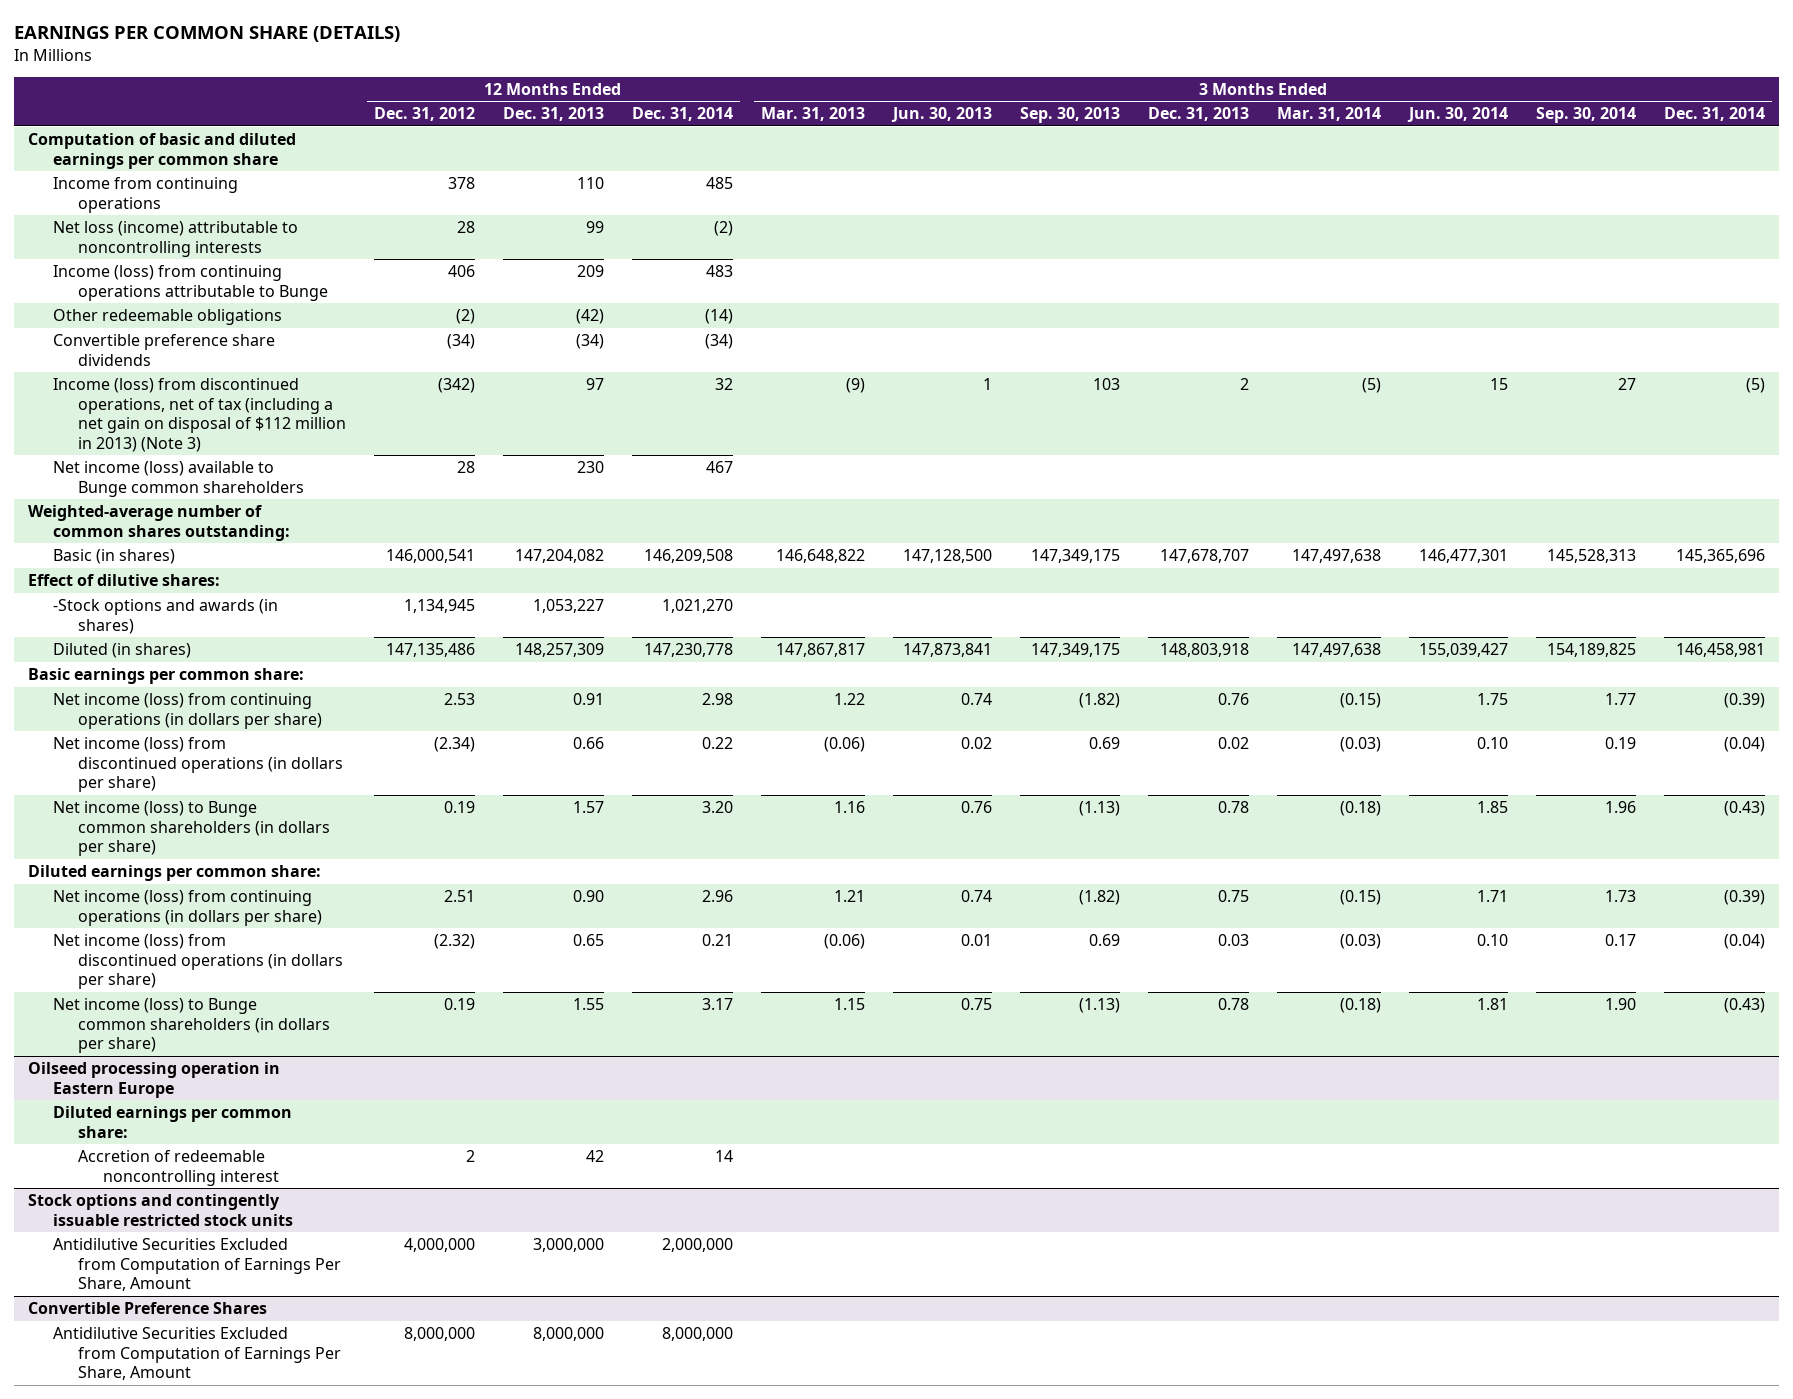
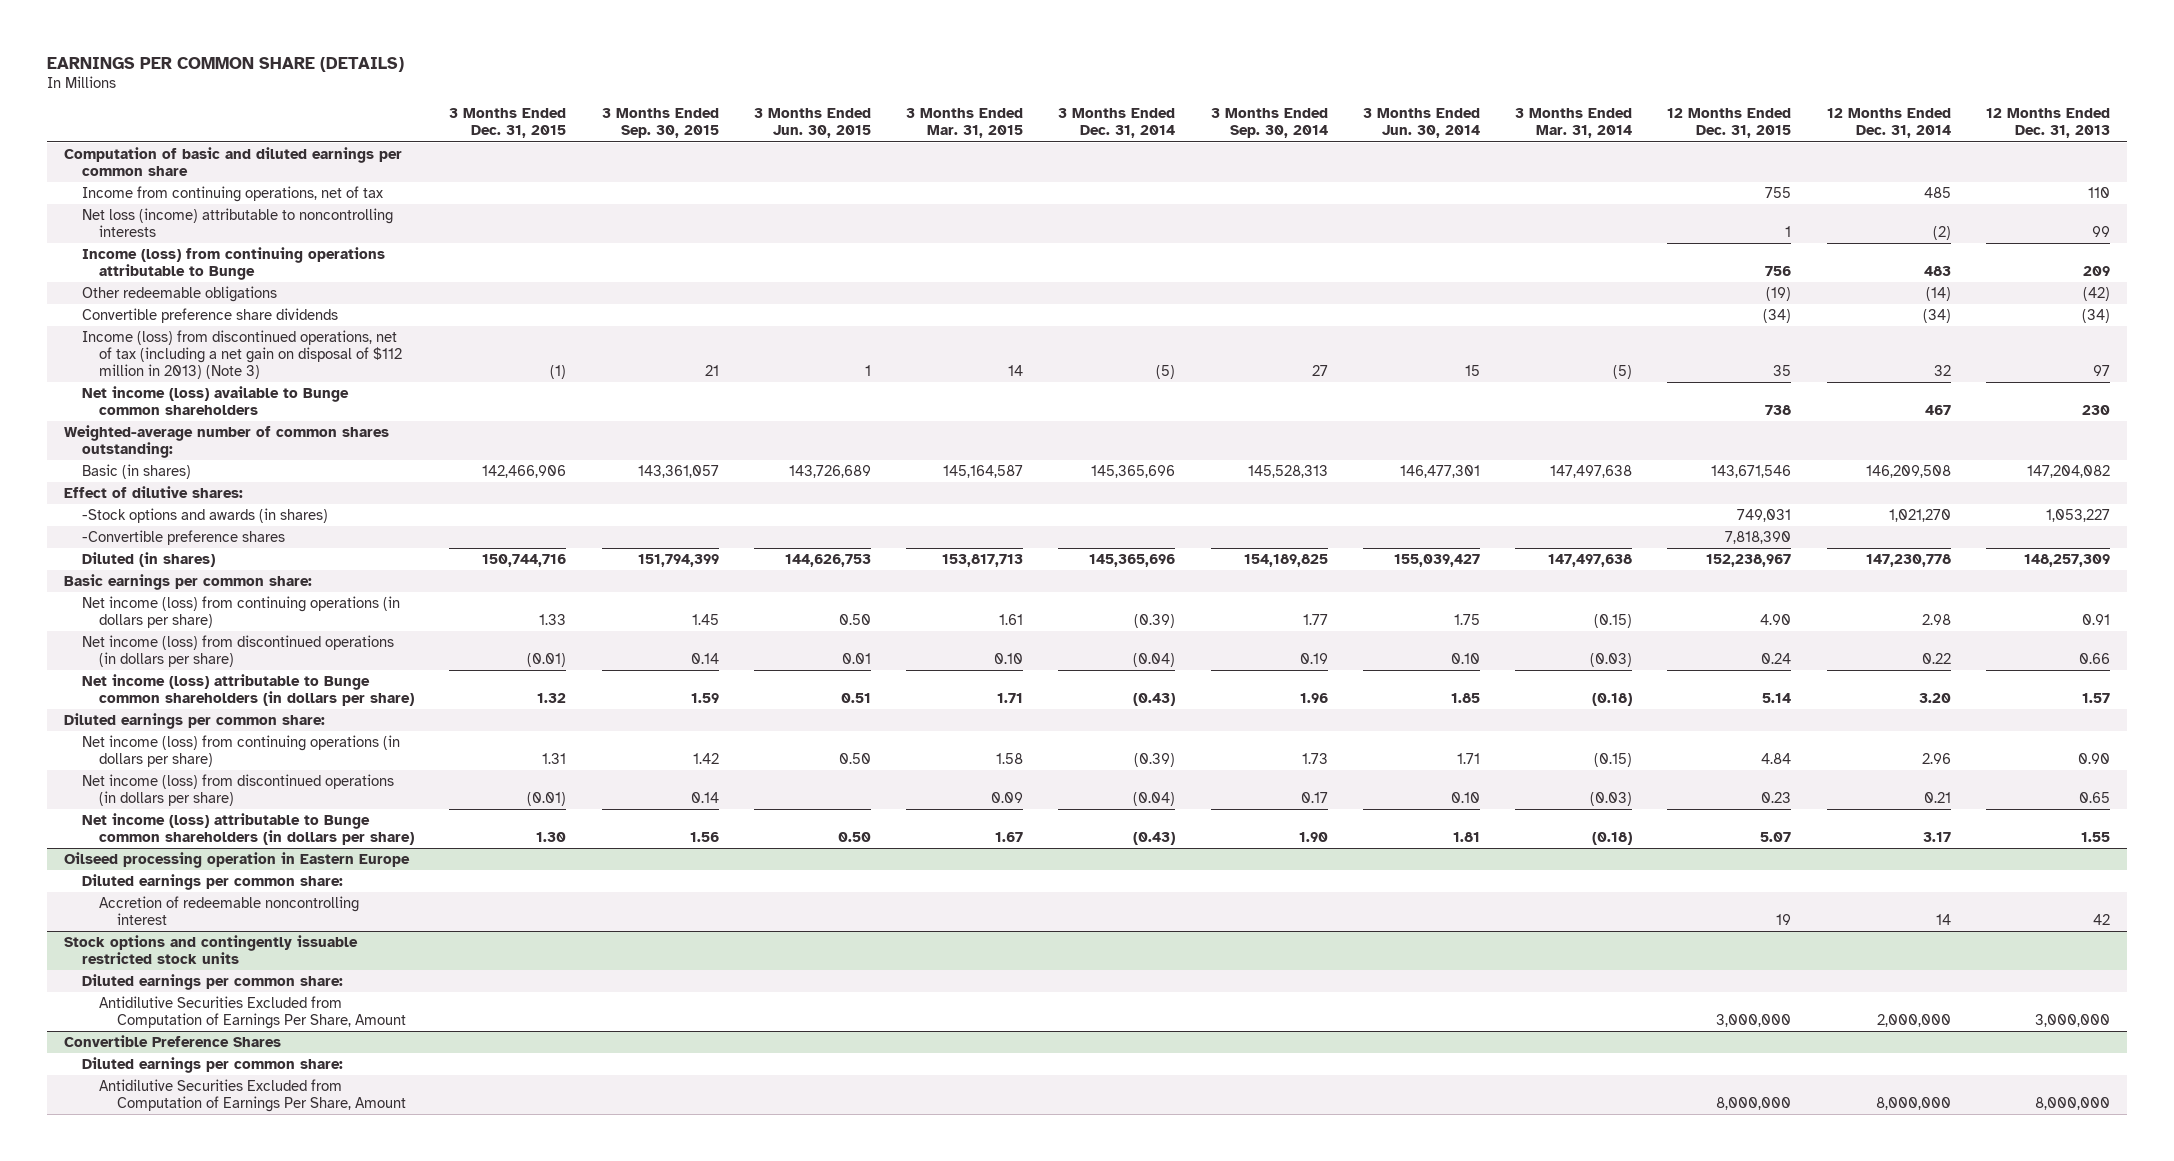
[374,107,476,122] Dec. 31, 2012 -> none
[760,107,865,122] Mar. 31, 2013 -> none
[890,107,992,123] Jun. 30, 2013 -> none
[1019,107,1120,124] Sep. 30, 2013 -> none
[1147,107,1249,122] Dec. 31, 2013 -> none
none -> [449,108,567,139] 3 Months Ended Dec. 31, 2015
none -> [601,108,719,139] 3 Months Ended Sep. 30, 2015
none -> [753,108,871,139] 3 Months Ended Jun. 30, 2015
none -> [906,108,1024,139] 3 Months Ended Mar. 31, 2015
none -> [1667,108,1792,139] 12 Months Ended Dec. 31, 2015
[52,177,238,213] Income from continuing operations -> [81,186,383,203] Income from continuing operations, net of tax
none -> [81,530,285,546] -Convertible preference shares
[1675,643,1765,658] 146,458,981 -> [1089,554,1176,568] 145,365,696
[52,801,331,857] Net income (loss) to Bunge common shareholders (in dollars per share) -> [81,674,415,706] Net income (loss) attributable to Bunge common shareholders (in dollars per share)
[52,998,331,1054] Net income (loss) to Bunge common shareholders (in dollars per share) -> [81,813,415,845] Net income (loss) attributable to Bunge common shareholders (in dollars per share)
none -> [81,974,343,991] Diluted earnings per common share:
none -> [81,1057,343,1074] Diluted earnings per common share:

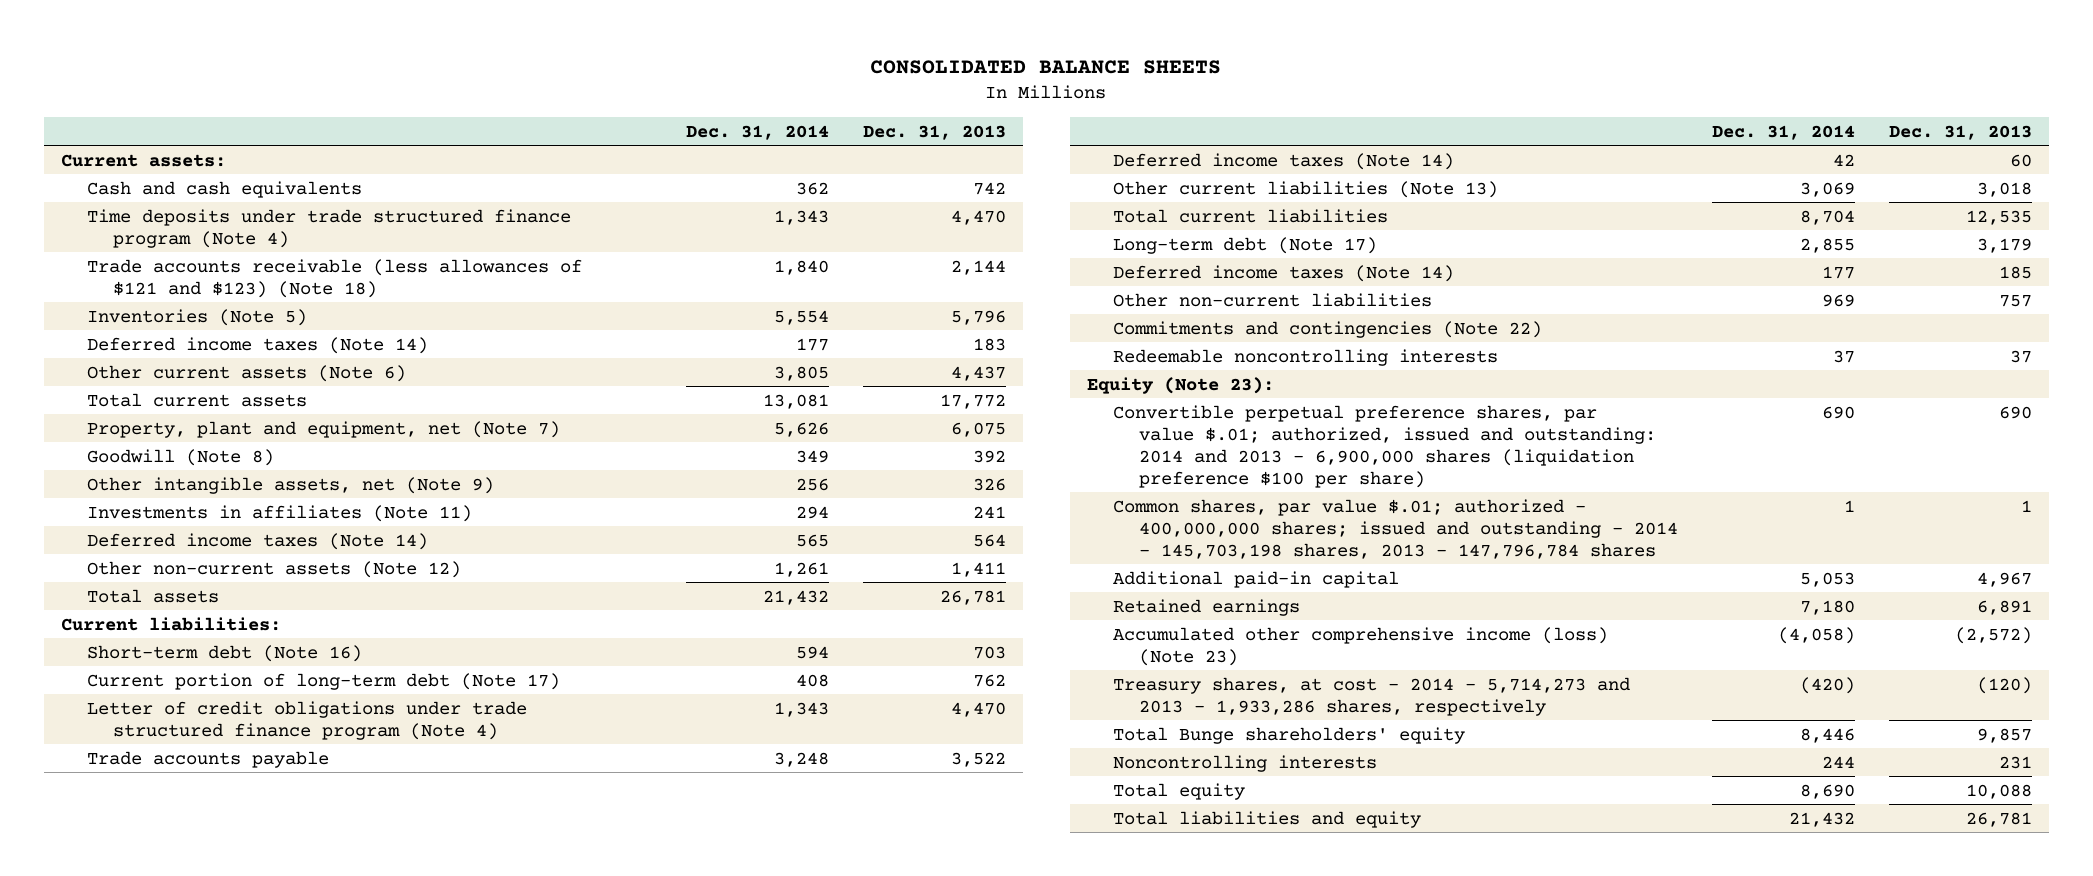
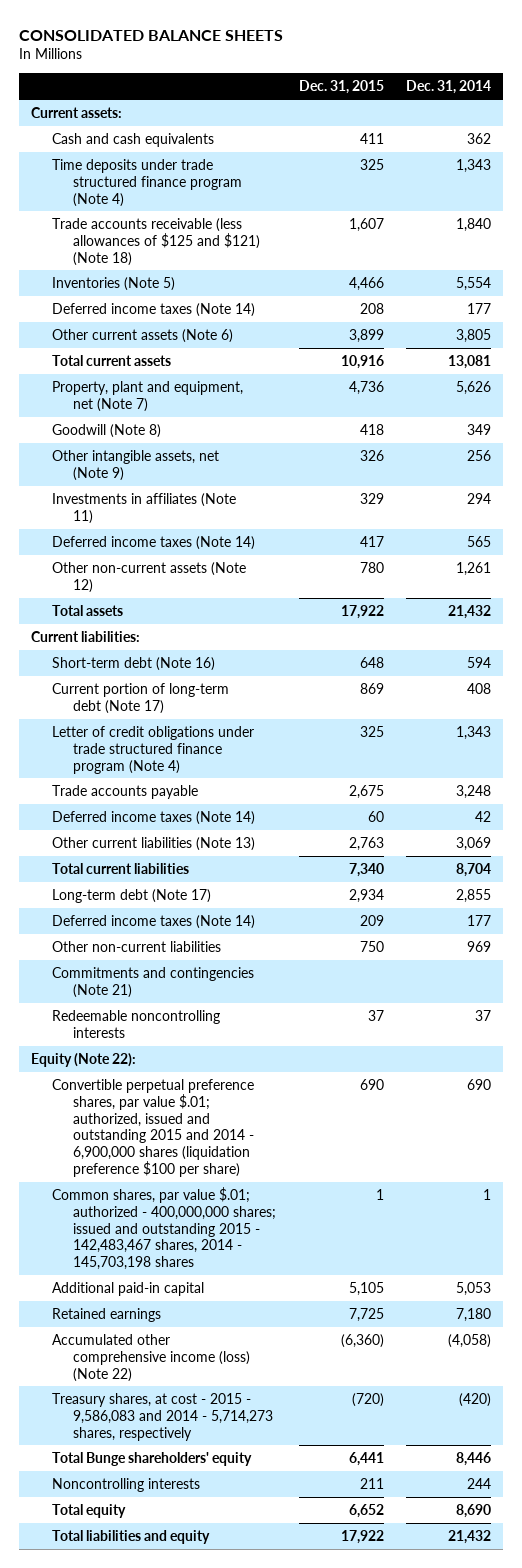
[862,124,1006,140] Dec. 31, 2013 -> none
none -> [298,80,384,95] Dec. 31, 2015
[86,258,582,298] Trade accounts receivable (less allowances of $121 and $123) (Note 18) -> [51,217,261,266] Trade accounts receivable (less allowances of $125 and $121) (Note 18)
[1112,320,1542,338] Commitments and contingencies (Note 22) -> [51,966,254,998] Commitments and contingencies (Note 21)
[1086,376,1274,394] Equity (Note 23): -> [30,1052,136,1067] Equity (Note 22):
[1112,404,1657,488] Convertible perpetual preference shares, par value $.01; authorized, issued and outstanding: 2014 and 2013 - 6,900,000 shares (liquidation preference $100 per share) -> [51,1078,255,1177] Convertible perpetual preference shares, par value $.01; authorized, issued and outstanding 2015 and 2014 - 6,900,000 shares (liquidation preference $100 per share)
[1112,498,1679,559] Common shares, par value $.01; authorized - 400,000,000 shares; issued and outstanding - 2014 - 145,703,198 shares, 2013 - 147,796,784 shares -> [51,1186,277,1271] Common shares, par value $.01; authorized - 400,000,000 shares; issued and outstanding 2015 - 142,483,467 shares, 2014 - 145,703,198 shares
[1112,626,1608,666] Accumulated other comprehensive income (loss) (Note 23) -> [51,1333,251,1382] Accumulated other comprehensive income (loss) (Note 22)
[1112,676,1630,716] Treasury shares, at cost - 2014 - 5,714,273 and 2013 - 1,933,286 shares, respectively -> [51,1392,274,1441] Treasury shares, at cost - 2015 - 9,586,083 and 2014 - 5,714,273 shares, respectively

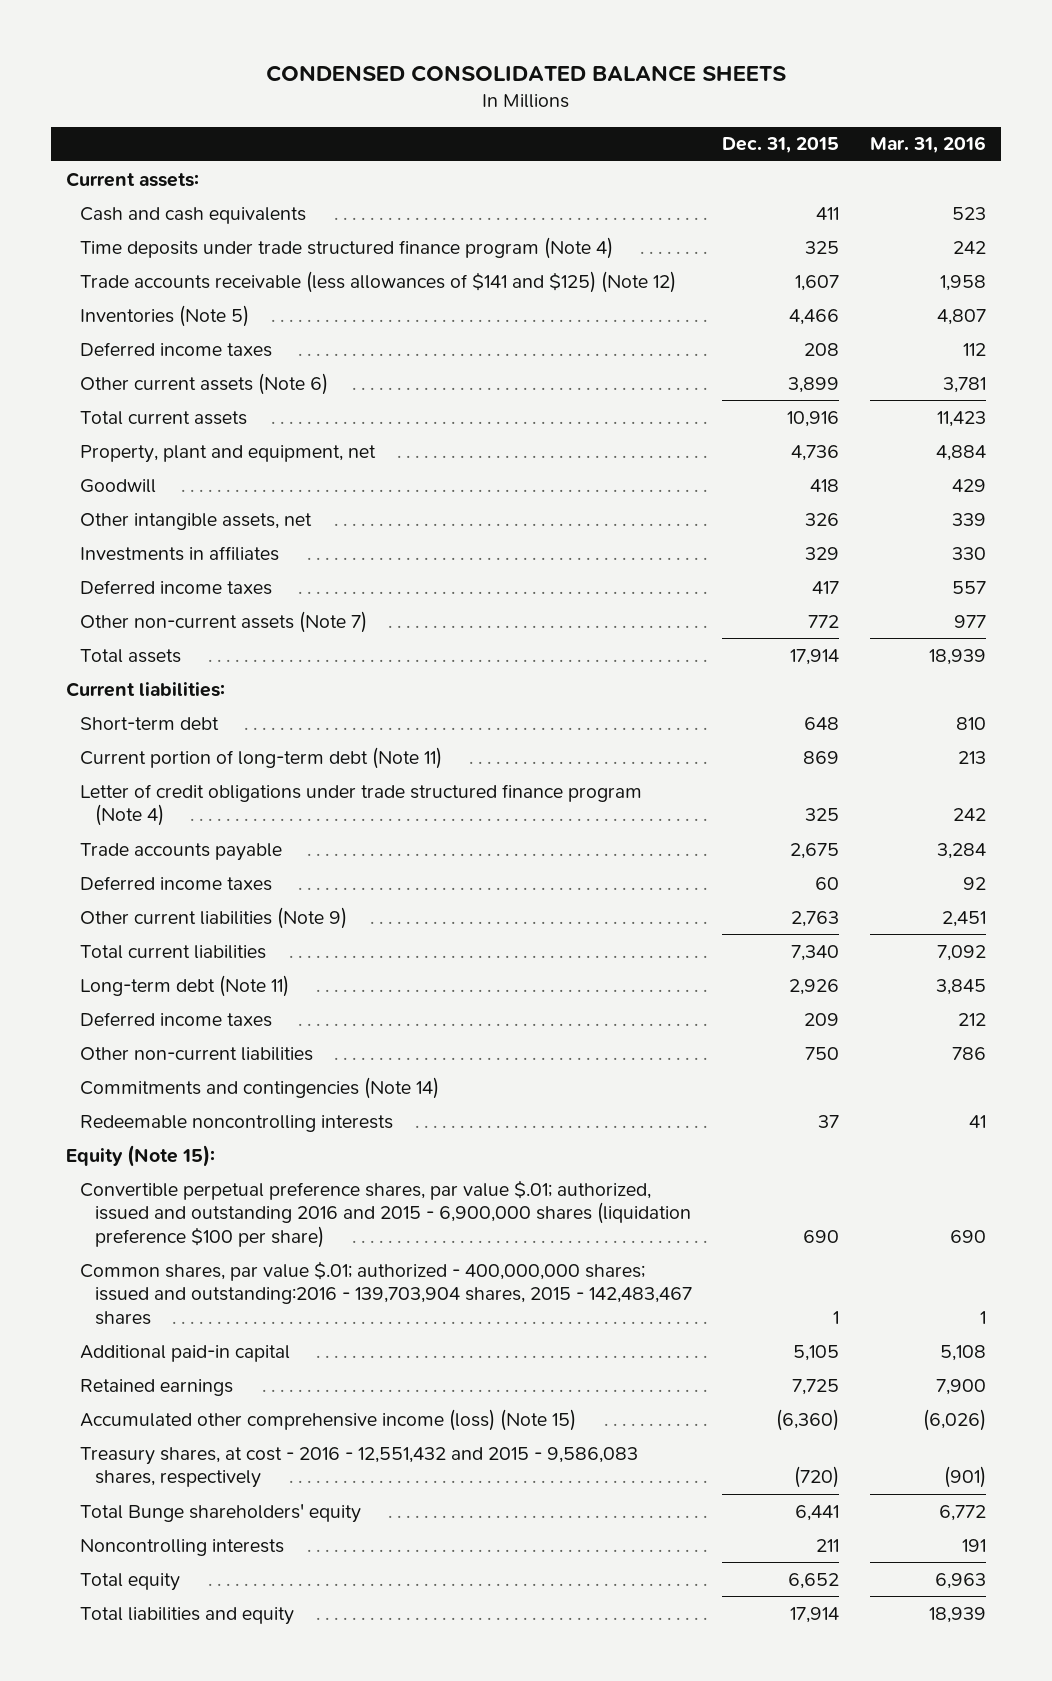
[19,29,284,41] CONSOLIDATED BALANCE SHEETS -> [265,65,786,83] CONDENSED CONSOLIDATED BALANCE SHEETS
[406,80,492,95] Dec. 31, 2014 -> none
none -> [869,136,986,154] Mar. 31, 2016
[51,217,261,266] Trade accounts receivable (less allowances of $125 and $121) (Note 18) -> [80,270,677,293] Trade accounts receivable (less allowances of $141 and $125) (Note 12)
[51,302,255,317] Deferred income taxes (Note 14) -> [80,341,273,357] Deferred income taxes
[51,380,243,412] Property, plant and equipment, net (Note 7) -> [80,444,377,463] Property, plant and equipment, net
[51,423,161,438] Goodwill (Note 8) -> [80,478,157,493] Goodwill
[51,449,219,481] Other intangible assets, net (Note 9) -> [80,512,313,530] Other intangible assets, net
[51,492,236,524] Investments in affiliates (Note 11) -> [80,545,280,561] Investments in affiliates
[51,535,255,550] Deferred income taxes (Note 14) -> [80,579,273,595] Deferred income taxes
[51,561,246,593] Other non-current assets (Note 12) -> [80,610,368,633] Other non-current assets (Note 7)
[359,561,384,573] 780 -> [808,614,840,628] 772
[340,604,384,619] 17,922 -> [790,648,840,665] 17,914
[51,656,215,671] Short-term debt (Note 16) -> [80,716,220,730] Short-term debt
[51,682,229,714] Current portion of long-term debt (Note 17) -> [80,746,443,769] Current portion of long-term debt (Note 11)
[51,810,255,825] Deferred income taxes (Note 14) -> [80,875,273,891] Deferred income taxes
[51,836,255,851] Other current liabilities (Note 13) -> [80,906,348,929] Other current liabilities (Note 9)
[51,888,211,903] Long-term debt (Note 17) -> [80,974,290,997] Long-term debt (Note 11)
[348,888,384,903] 2,934 -> [789,978,840,995] 2,926
[51,914,255,929] Deferred income taxes (Note 14) -> [80,1011,273,1027] Deferred income taxes
[51,966,254,998] Commitments and contingencies (Note 21) -> [80,1076,440,1099] Commitments and contingencies (Note 14)
[30,1052,136,1067] Equity (Note 22): -> [66,1144,216,1167] Equity (Note 15):
[51,1078,255,1177] Convertible perpetual preference shares, par value $.01; authorized, issued and outstanding 2015 and 2014 - 6,900,000 shares (liquidation preference $100 per share) -> [80,1179,691,1248] Convertible perpetual preference shares, par value $.01; authorized, issued and outstanding 2016 and 2015 - 6,900,000 shares (liquidation preference $100 per share)
[51,1186,277,1271] Common shares, par value $.01; authorized - 400,000,000 shares; issued and outstanding 2015 - 142,483,467 shares, 2014 - 145,703,198 shares -> [80,1260,692,1325] Common shares, par value $.01; authorized - 400,000,000 shares; issued and outstanding:2016 - 139,703,904 shares, 2015 - 142,483,467 shares
[51,1333,251,1382] Accumulated other comprehensive income (loss) (Note 22) -> [80,1408,577,1431] Accumulated other comprehensive income (loss) (Note 15)
[51,1392,274,1441] Treasury shares, at cost - 2015 - 9,586,083 and 2014 - 5,714,273 shares, respectively -> [80,1446,639,1489] Treasury shares, at cost - 2016 - 12,551,432 and 2015 - 9,586,083 shares, respectively
[340,1529,384,1544] 17,922 -> [790,1606,840,1623] 17,914

